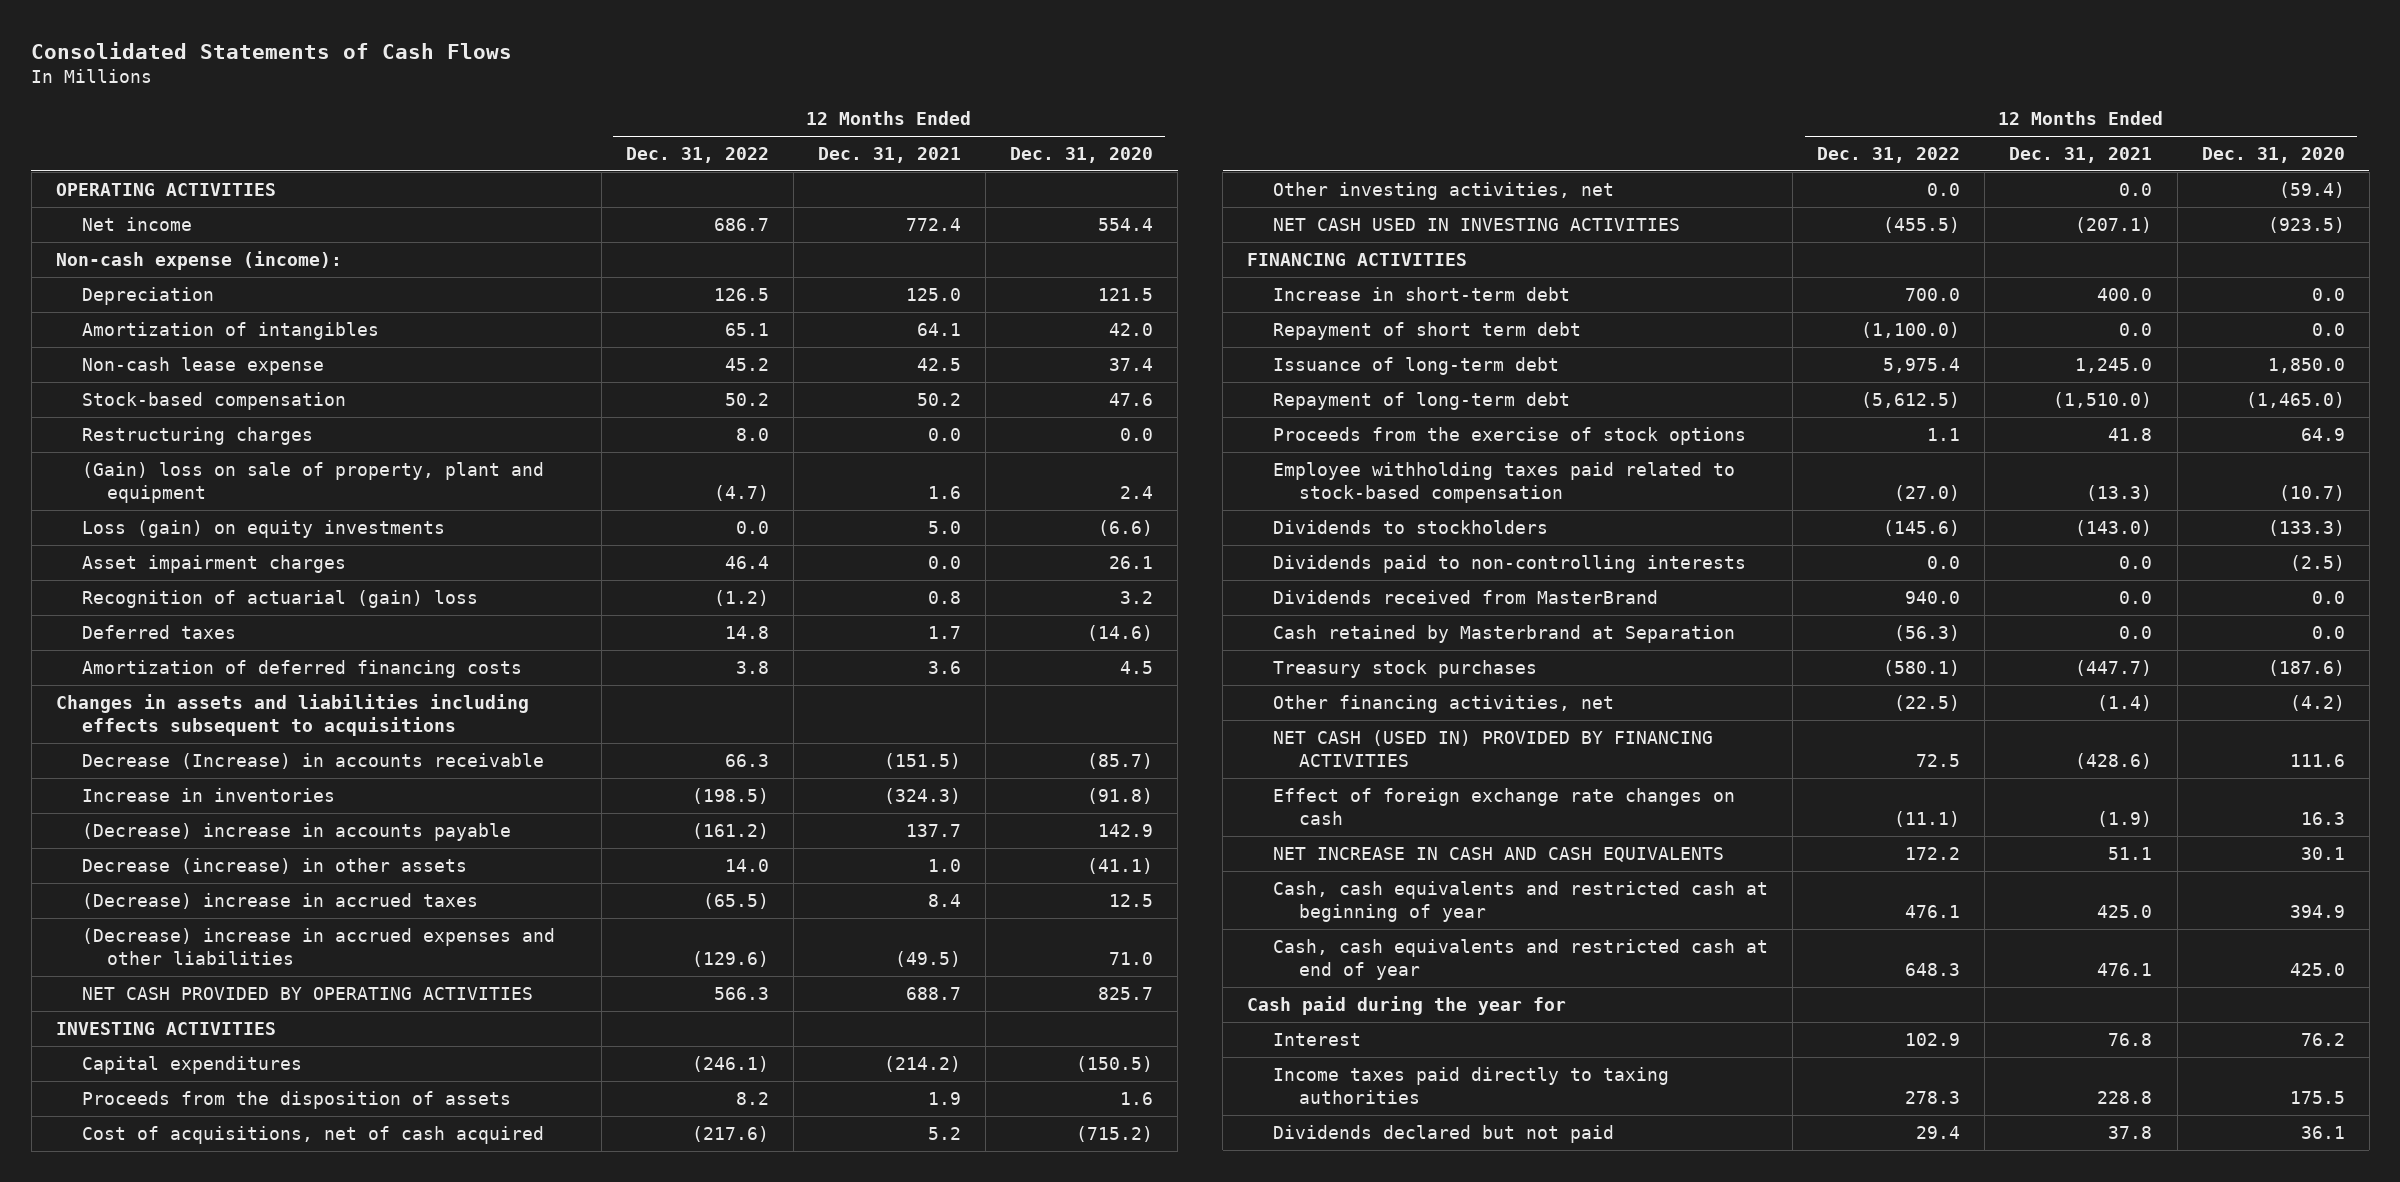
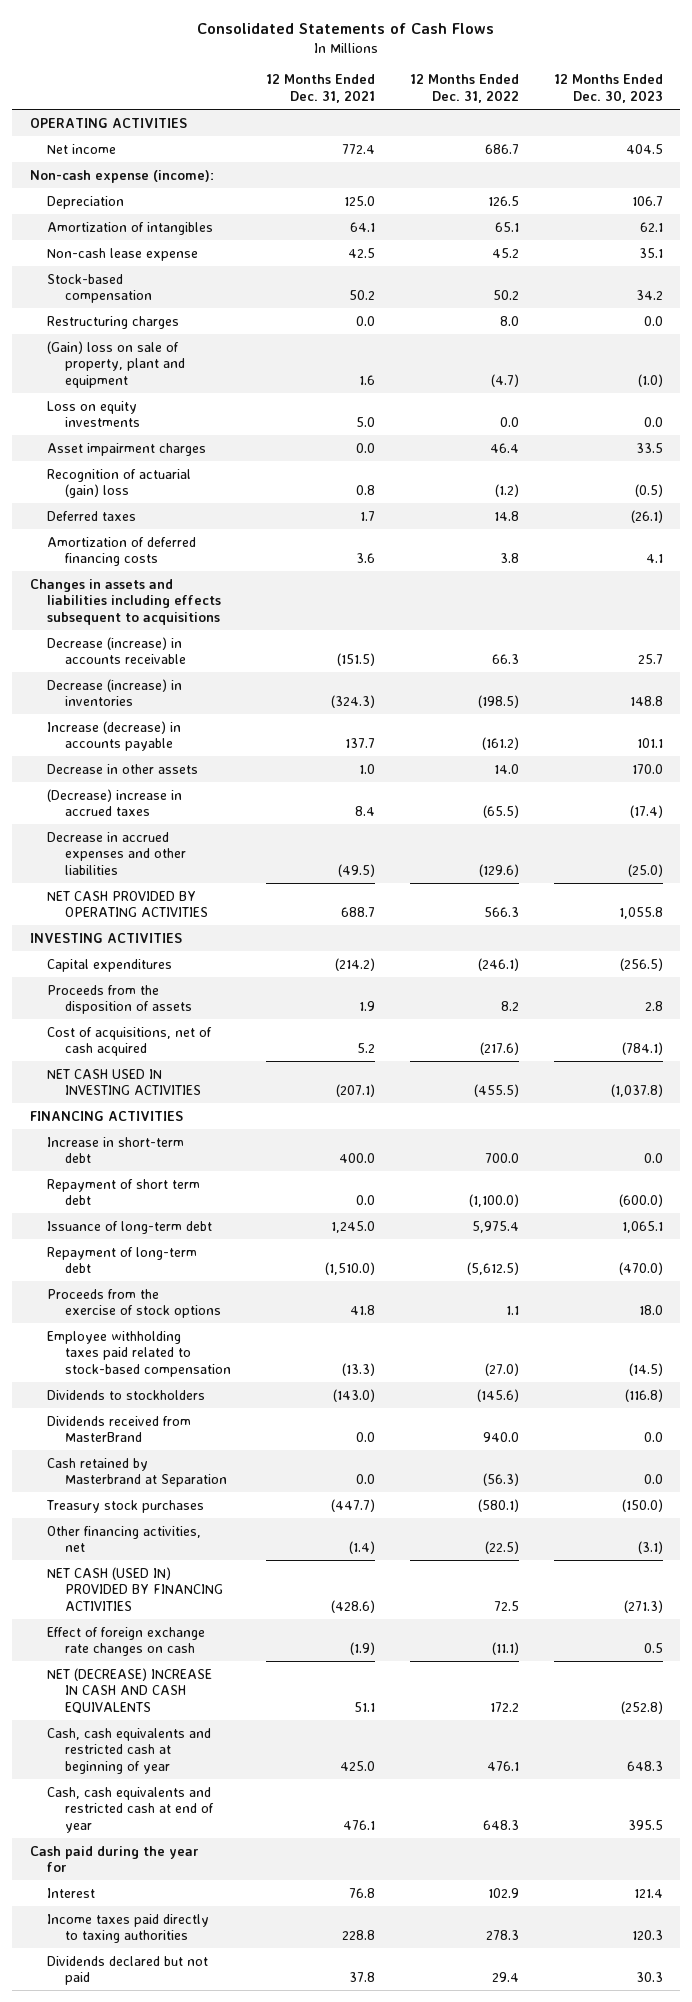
[1009,146,1153,163] Dec. 31, 2020 -> none
none -> [553,74,663,104] 12 Months Ended Dec. 30, 2023
[81,519,445,538] Loss (gain) on equity investments -> [47,400,140,428] Loss on equity investments
[81,752,544,769] Decrease (Increase) in accounts receivable -> [47,636,186,665] Decrease (increase) in accounts receivable
[81,787,335,802] Increase in inventories -> [47,678,183,707] Decrease (increase) in inventories
[81,822,511,841] (Decrease) increase in accounts payable -> [47,720,182,752] Increase (decrease) in accounts payable
[81,857,467,874] Decrease (increase) in other assets -> [47,763,199,774] Decrease in other assets
[81,927,555,966] (Decrease) increase in accrued expenses and other liabilities -> [47,831,186,875] Decrease in accrued expenses and other liabilities
[1273,181,1615,200] Other investing activities, net -> none
[1273,554,1747,573] Dividends paid to non-controlling interests -> none
[1273,846,1725,862] NET INCREASE IN CASH AND CASH EQUIVALENTS -> [47,1667,213,1714] NET (DECREASE) INCREASE IN CASH AND CASH EQUIVALENTS

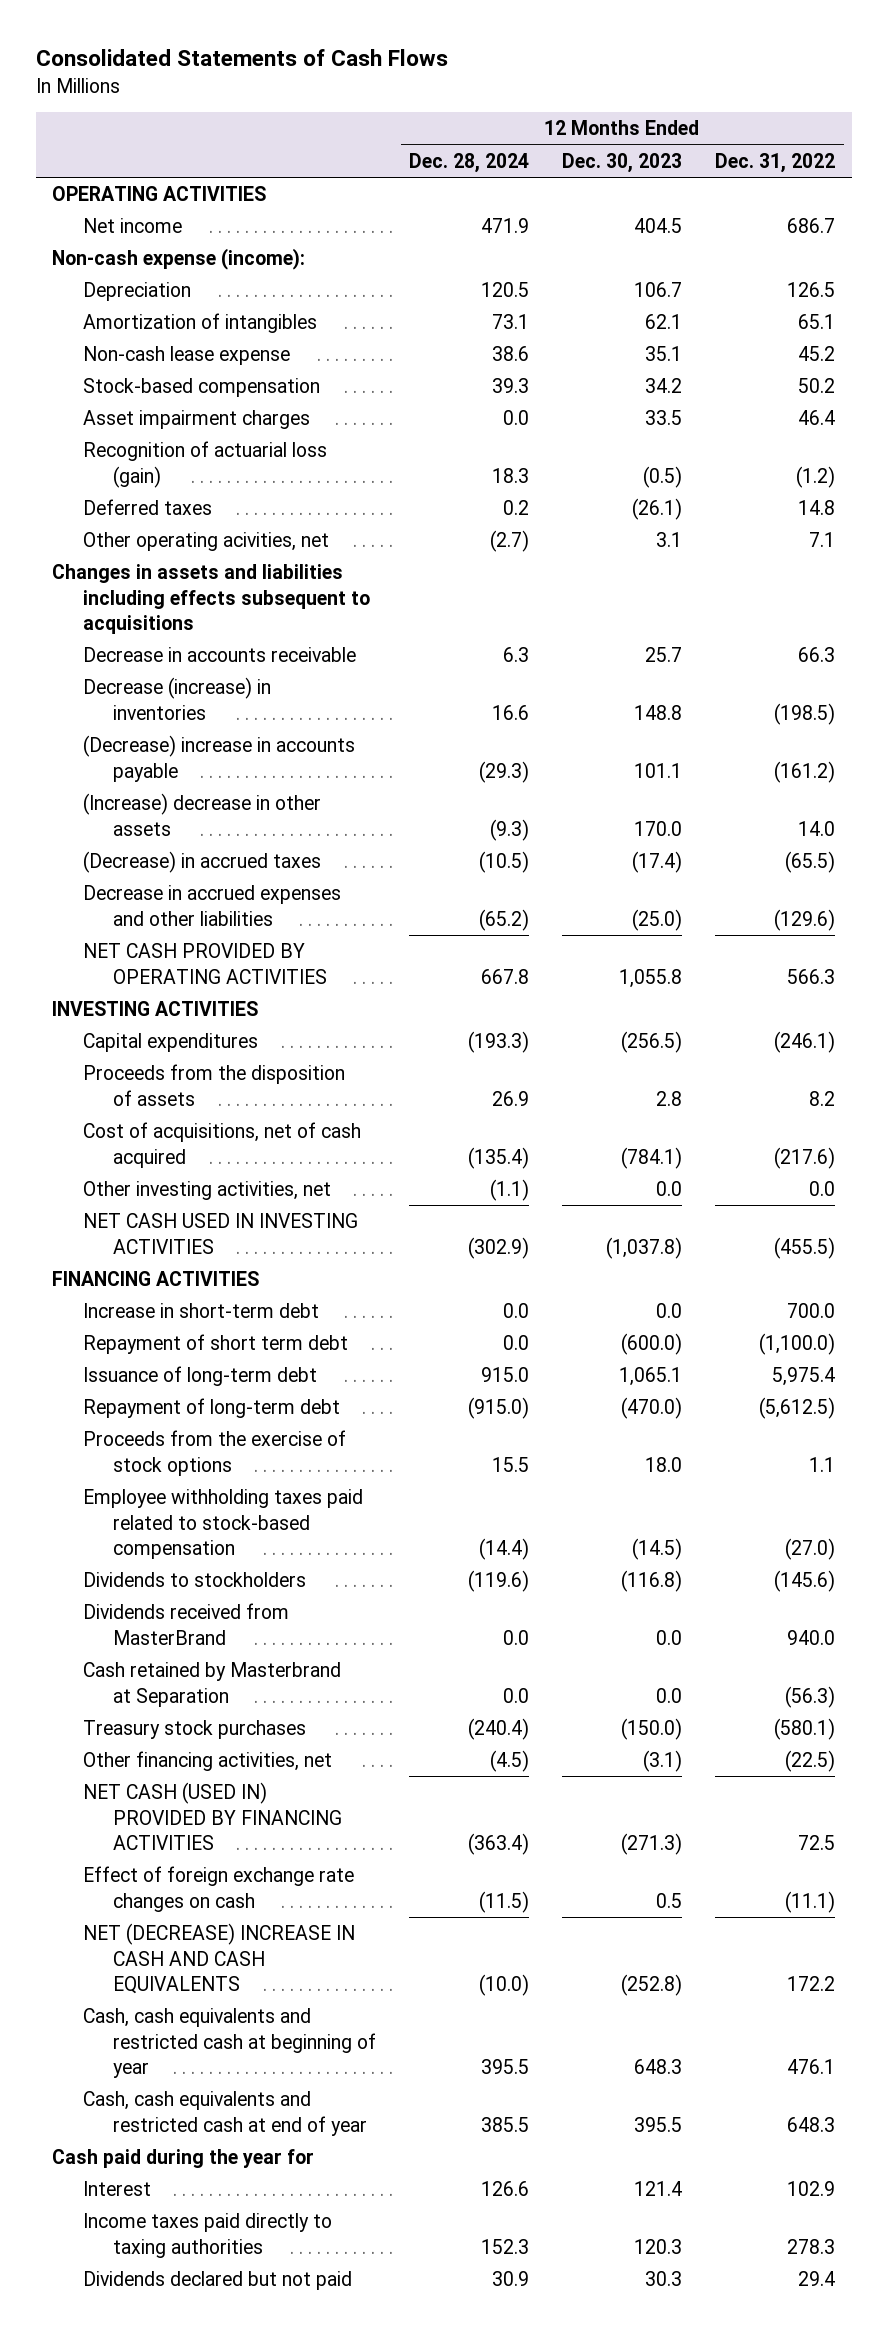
[265,74,375,104] 12 Months Ended Dec. 31, 2021 -> none
none -> [409,152,530,173] Dec. 28, 2024
[47,315,180,329] Restructuring charges -> none
[47,340,185,388] (Gain) loss on sale of property, plant and equipment -> none
[47,400,140,428] Loss on equity investments -> none
[47,468,192,499] Recognition of actuarial (gain) loss -> [82,441,327,488] Recognition of actuarial loss (gain)
[47,536,197,567] Amortization of deferred financing costs -> none
none -> [82,532,329,552] Other operating acivities, net
[47,636,186,665] Decrease (increase) in accounts receivable -> [82,647,356,663] Decrease in accounts receivable
[47,720,182,752] Increase (decrease) in accounts payable -> [82,735,355,782] (Decrease) increase in accounts payable
[47,763,199,774] Decrease in other assets -> [82,793,321,836] (Increase) decrease in other assets
[47,788,183,817] (Decrease) increase in accrued taxes -> [82,851,321,874] (Decrease) in accrued taxes
none -> [82,1181,331,1201] Other investing activities, net

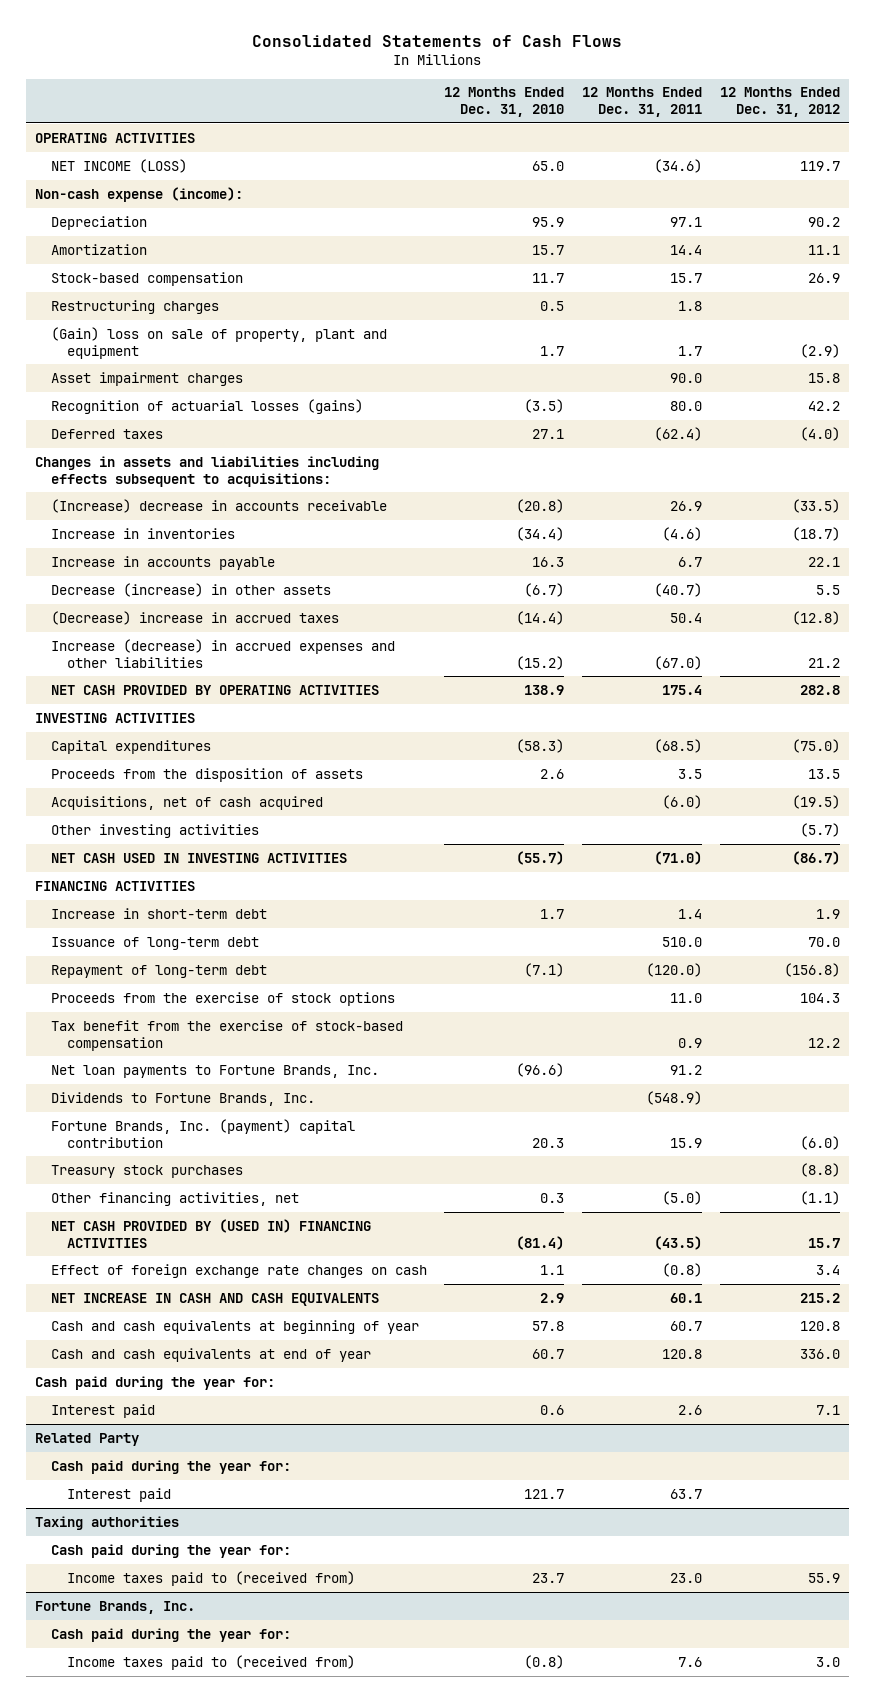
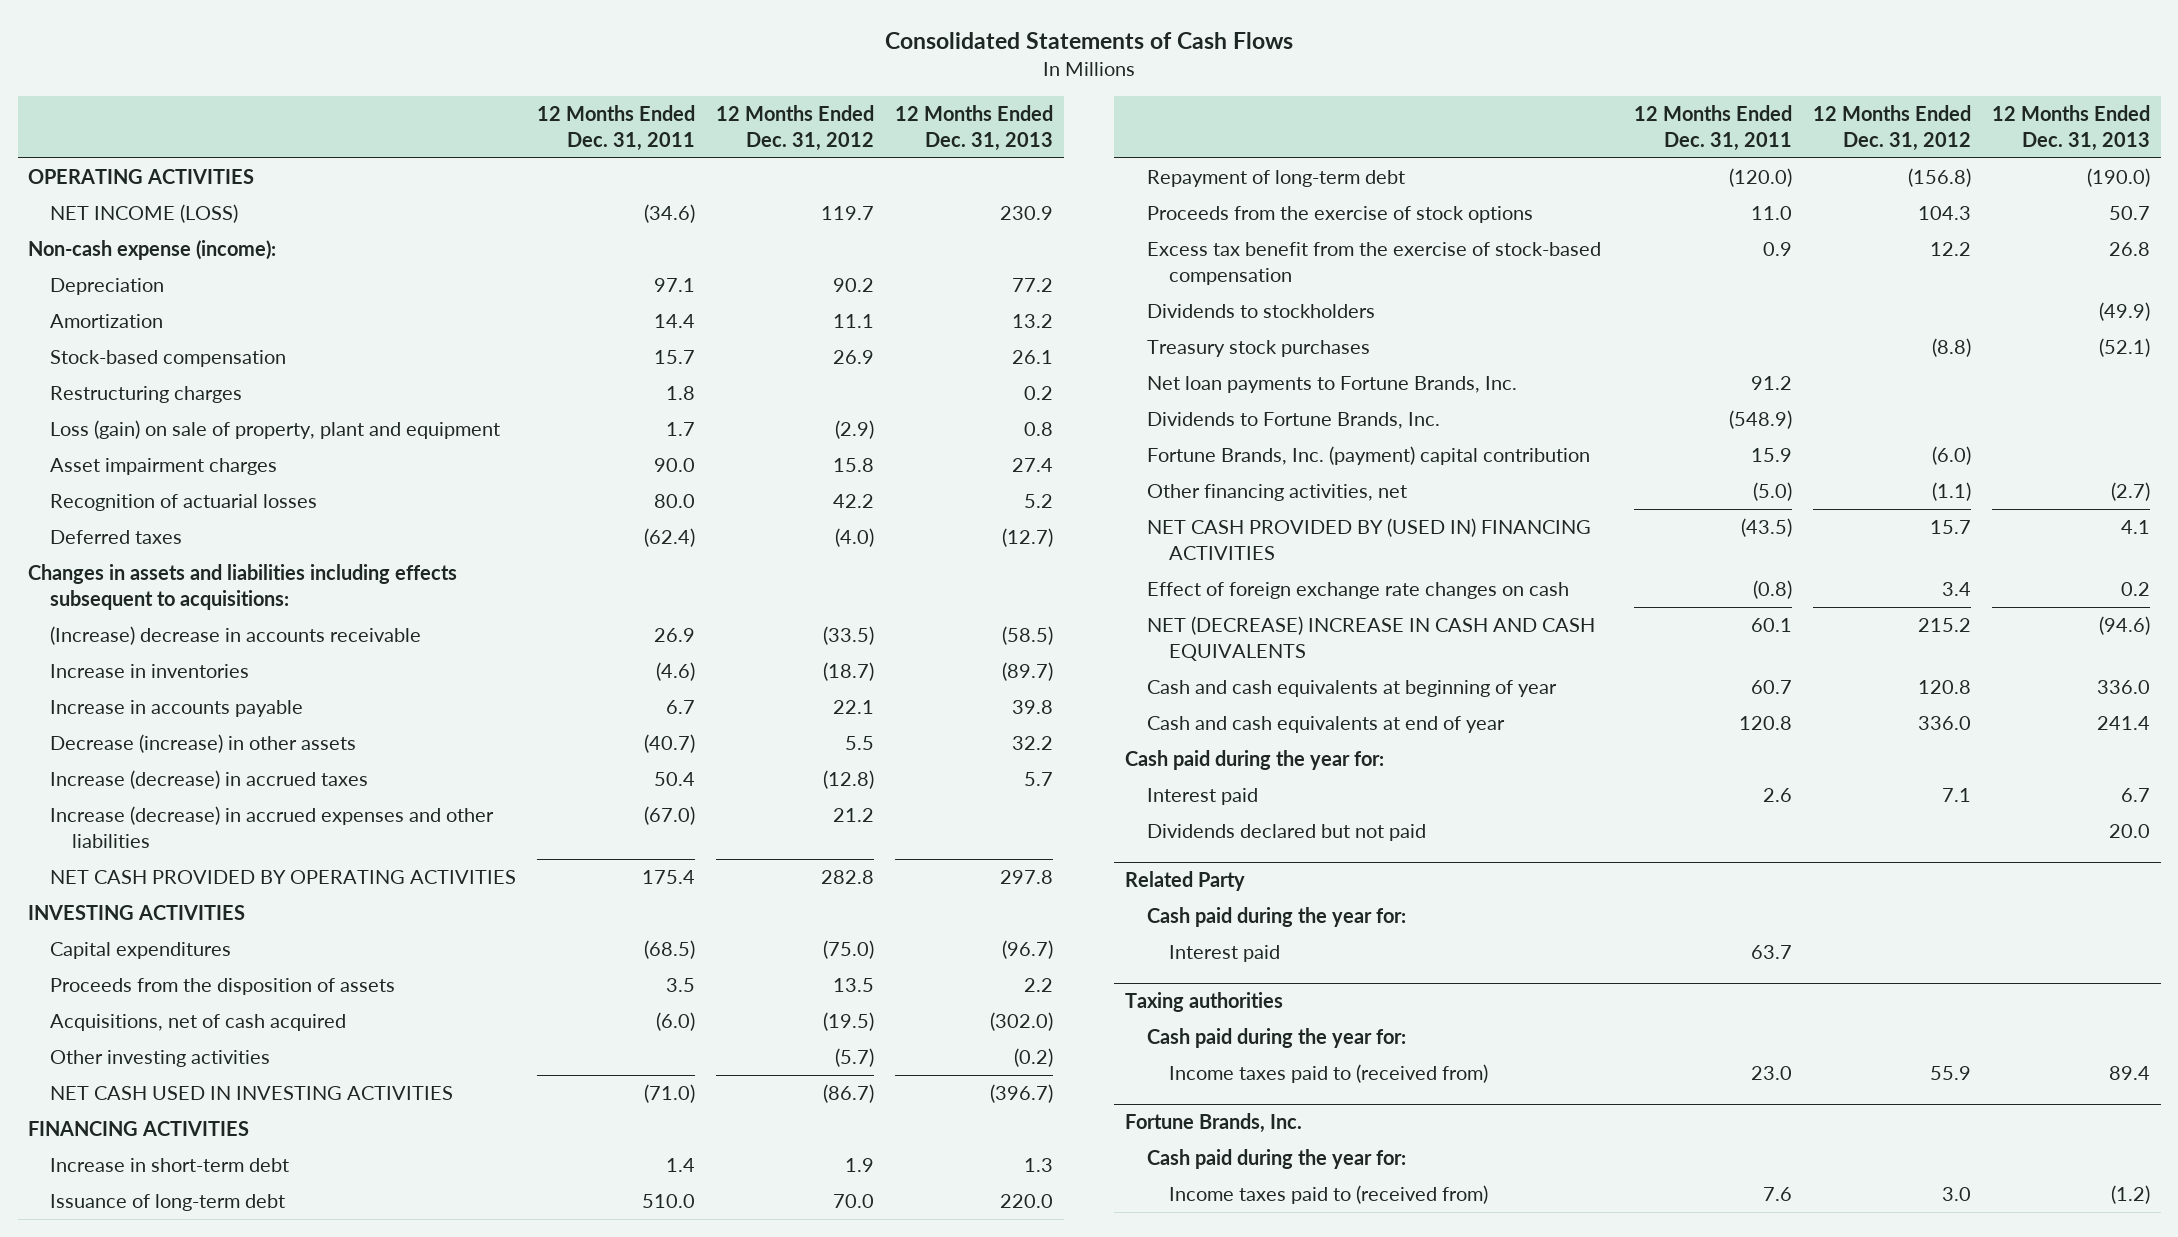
[444,87,565,118] 12 Months Ended Dec. 31, 2010 -> none
none -> [895,105,1054,152] 12 Months Ended Dec. 31, 2013
[50,326,387,359] (Gain) loss on sale of property, plant and equipment -> [50,420,501,440] Loss (gain) on sale of property, plant and equipment
[50,398,363,414] Recognition of actuarial losses (gains) -> [50,494,318,512] Recognition of actuarial losses
[50,610,339,625] (Decrease) increase in accrued taxes -> [50,770,369,790] Increase (decrease) in accrued taxes
[50,1019,403,1051] Tax benefit from the exercise of stock-based compensation -> [1146,242,1601,286] Excess tax benefit from the exercise of stock-based compensation
none -> [1146,304,1375,319] Dividends to stockholders
[50,1164,243,1178] Treasury stock purchases -> [1146,340,1370,358] Treasury stock purchases
[50,1292,379,1306] NET INCREASE IN CASH AND CASH EQUIVALENTS -> [1146,616,1595,662] NET (DECREASE) INCREASE IN CASH AND CASH EQUIVALENTS
none -> [1146,824,1426,842] Dividends declared but not paid

